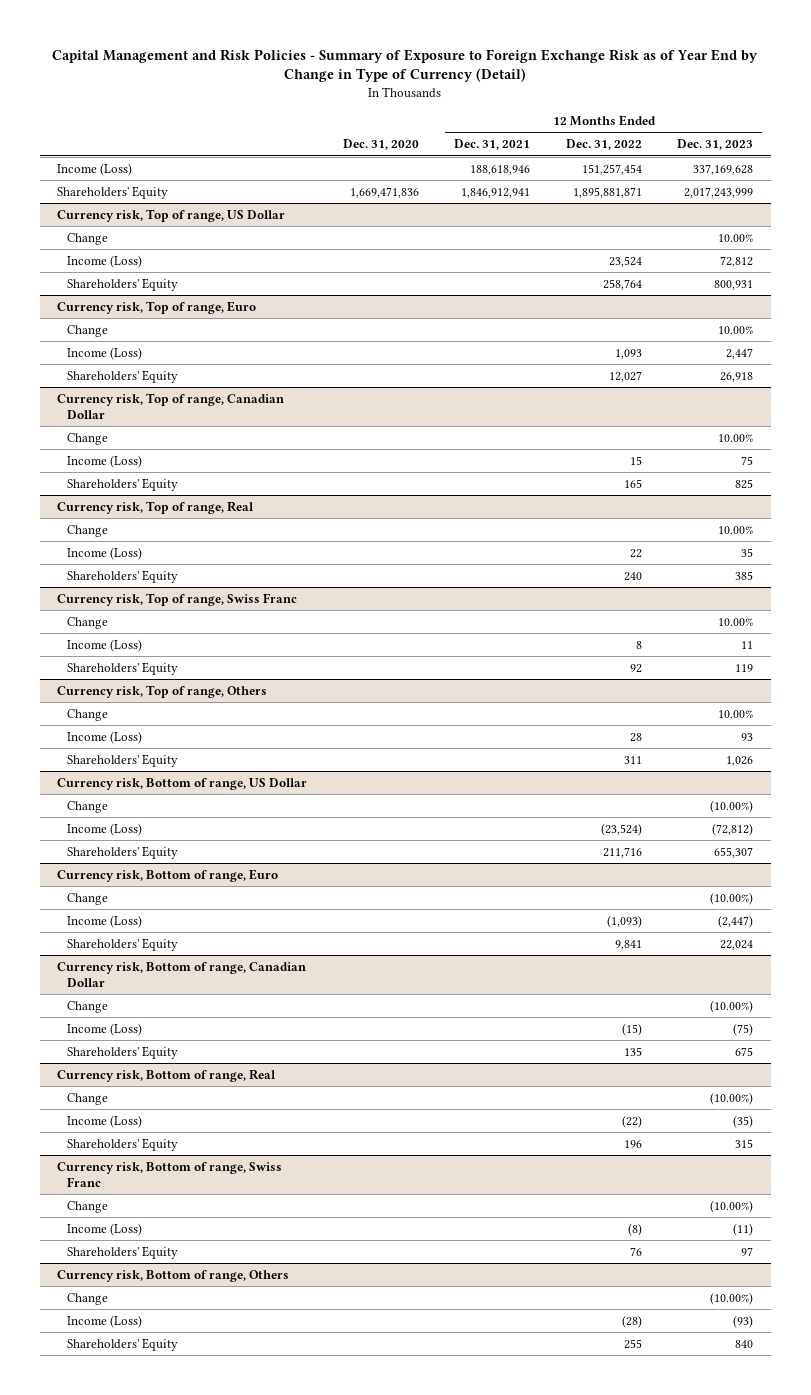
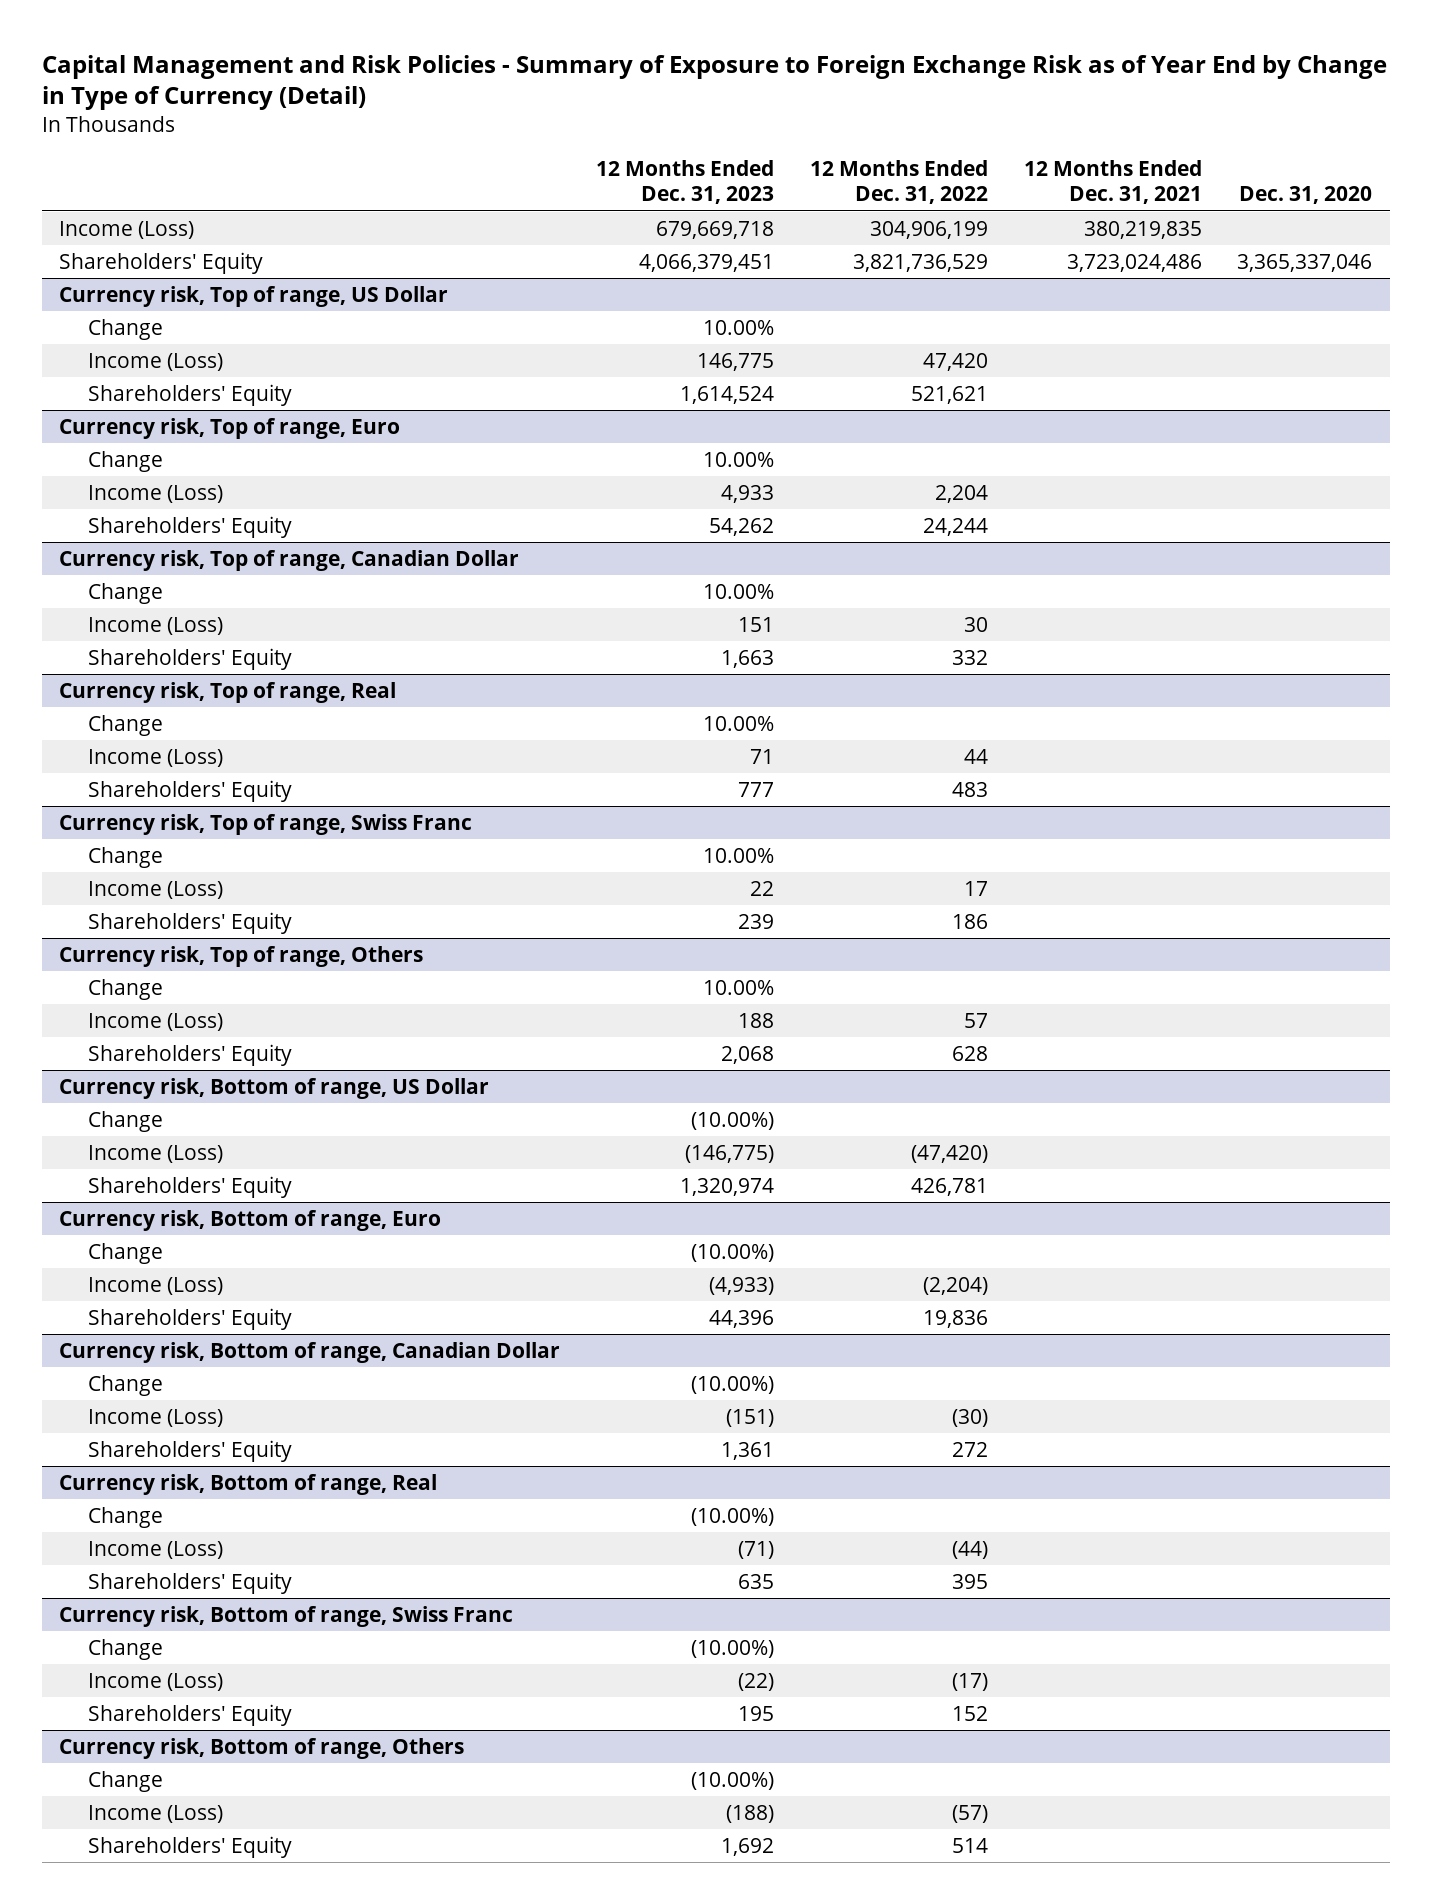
[470,164,531,175] 188,618,946 -> [1083,220,1202,239] 380,219,835
[581,163,642,175] 151,257,454 -> [869,220,988,239] 304,906,199
[693,163,754,175] 337,169,628 -> [656,220,775,239] 679,669,718
[349,186,419,198] 1,669,471,836 -> [1237,253,1373,272] 3,365,337,046
[461,187,531,198] 1,846,912,941 -> [1066,253,1202,272] 3,723,024,486
[572,186,642,198] 1,895,881,871 -> [852,253,988,272] 3,821,736,529
[684,186,754,198] 2,017,243,999 -> [639,253,775,272] 4,066,379,451
[608,255,642,267] 23,524 -> [922,352,988,371] 47,420
[720,255,754,267] 72,812 -> [697,352,775,371] 146,775
[602,278,642,290] 258,764 -> [910,385,988,404] 521,621
[714,279,754,290] 800,931 -> [680,385,775,404] 1,614,524
[614,348,642,359] 1,093 -> [934,484,988,503] 2,204
[726,347,754,359] 2,447 -> [721,484,775,503] 4,933
[608,370,642,382] 12,027 -> [922,517,988,536] 24,244
[720,371,754,382] 26,918 -> [709,517,775,536] 54,262
[629,455,642,465] 15 -> [963,616,988,632] 30
[741,455,754,465] 75 -> [738,616,775,632] 151
[623,478,642,488] 165 -> [951,649,988,665] 332
[735,478,754,489] 825 -> [721,649,775,668] 1,663
[629,548,642,558] 22 -> [963,748,988,764] 44
[741,547,754,557] 35 -> [750,748,775,764] 71
[623,571,642,581] 240 -> [951,781,988,797] 483
[735,570,754,580] 385 -> [738,781,775,797] 777
[635,640,642,649] 8 -> [963,880,988,896] 17
[741,640,754,649] 11 -> [750,880,775,896] 22
[629,663,642,673] 92 -> [951,913,988,929] 186
[735,663,754,672] 119 -> [738,913,775,929] 239
[629,732,642,742] 28 -> [963,1012,988,1028] 57
[741,732,754,741] 93 -> [738,1012,775,1028] 188
[623,755,642,764] 311 -> [951,1045,988,1061] 628
[726,755,754,766] 1,026 -> [721,1045,775,1064] 2,068
[600,822,642,836] (23,524) -> [910,1144,988,1163] (47,420)
[712,822,754,836] (72,812) -> [685,1144,775,1163] (146,775)
[602,846,642,858] 211,716 -> [910,1177,988,1196] 426,781
[714,846,754,858] 655,307 -> [680,1177,775,1196] 1,320,974
[606,914,642,928] (1,093) -> [922,1276,988,1295] (2,204)
[718,914,754,928] (2,447) -> [709,1276,775,1295] (4,933)
[614,939,642,950] 9,841 -> [922,1309,988,1328] 19,836
[720,939,754,950] 22,024 -> [709,1309,775,1328] 44,396
[621,1022,642,1036] (15) -> [951,1408,988,1427] (30)
[733,1022,754,1036] (75) -> [726,1408,775,1427] (151)
[623,1046,642,1056] 135 -> [951,1441,988,1457] 272
[735,1046,754,1056] 675 -> [721,1441,775,1460] 1,361
[621,1114,642,1128] (22) -> [951,1540,988,1559] (44)
[733,1114,754,1128] (35) -> [738,1540,775,1559] (71)
[623,1139,642,1148] 196 -> [951,1573,988,1589] 395
[735,1138,754,1148] 315 -> [738,1573,775,1589] 635
[627,1222,642,1236] (8) -> [951,1672,988,1691] (17)
[733,1222,754,1236] (11) -> [738,1672,775,1691] (22)
[629,1246,642,1256] 76 -> [951,1705,988,1721] 152
[741,1246,754,1256] 97 -> [738,1705,775,1721] 195
[621,1314,642,1328] (28) -> [951,1804,988,1823] (57)
[733,1314,754,1328] (93) -> [726,1804,775,1823] (188)
[623,1338,642,1349] 255 -> [951,1837,988,1853] 514
[735,1339,754,1348] 840 -> [721,1837,775,1856] 1,692

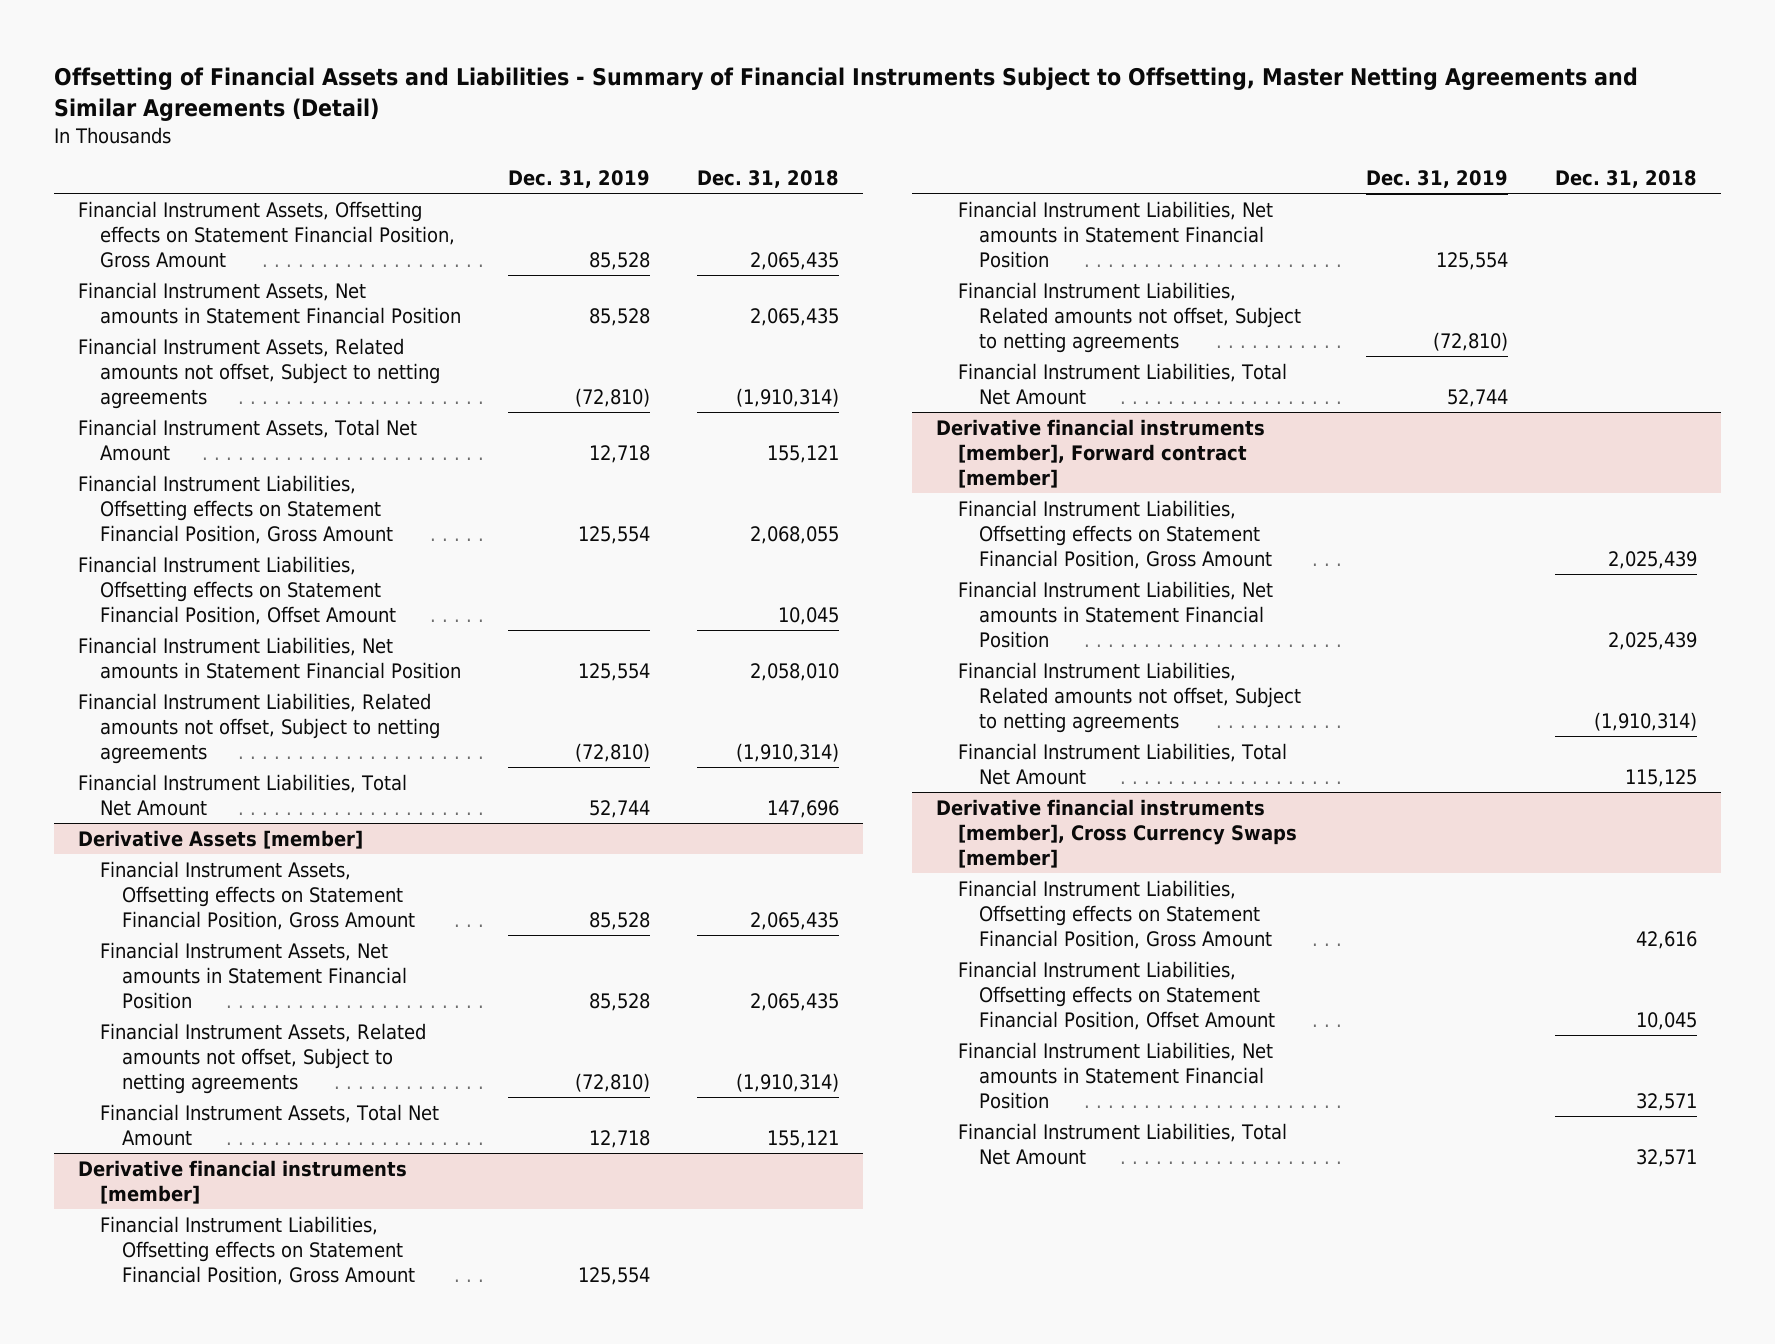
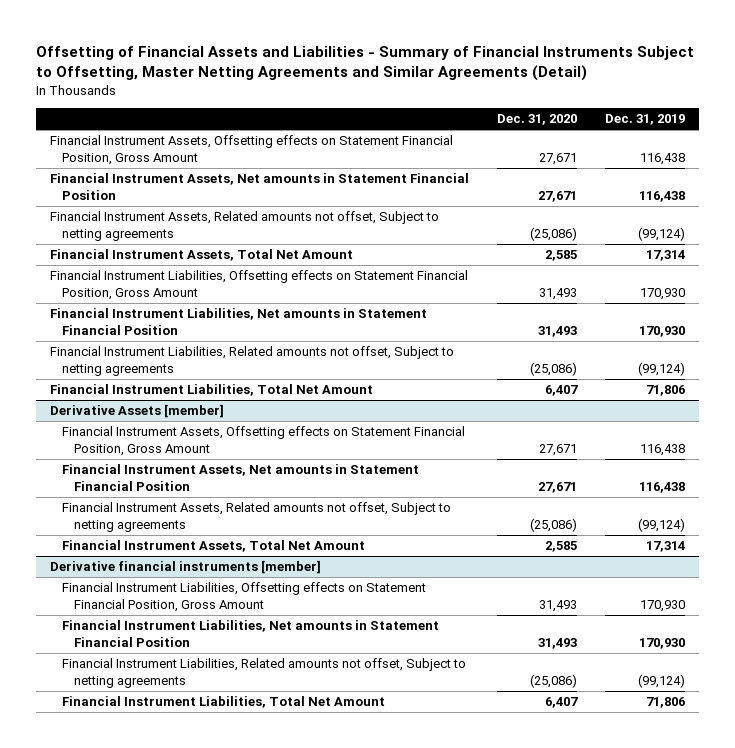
[697,169,840,188] Dec. 31, 2018 -> none
none -> [497,114,578,126] Dec. 31, 2020
[78,555,396,625] Financial Instrument Liabilities, Offsetting effects on Statement Financial Position, Offset Amount -> none
[588,251,650,270] 85,528 -> [640,153,686,166] 116,438
[588,307,650,326] 85,528 -> [639,191,686,203] 116,438
[574,387,650,407] (72,810) -> [638,227,686,242] (99,124)
[588,444,650,463] 12,718 -> [646,250,686,262] 17,314
[577,525,650,544] 125,554 -> [640,288,686,301] 170,930
[577,662,650,681] 125,554 -> [639,326,686,338] 170,930
[574,742,650,762] (72,810) -> [638,362,686,377] (99,124)
[588,799,650,818] 52,744 -> [646,385,686,397] 71,806
[588,911,650,930] 85,528 -> [640,444,686,457] 116,438
[588,992,650,1011] 85,528 -> [639,482,686,494] 116,438
[574,1072,650,1092] (72,810) -> [638,518,686,533] (99,124)
[588,1129,650,1148] 12,718 -> [646,541,686,553] 17,314
[935,418,1265,488] Derivative financial instruments [member], Forward contract [member] -> none
[957,499,1273,569] Financial Instrument Liabilities, Offsetting effects on Statement Financial Position, Gross Amount -> none
[957,580,1273,648] Financial Instrument Liabilities, Net amounts in Statement Financial Position -> none
[957,661,1302,733] Financial Instrument Liabilities, Related amounts not offset, Subject to netting agreements -> none
[957,742,1287,785] Financial Instrument Liabilities, Total Net Amount -> none
[935,798,1297,868] Derivative financial instruments [member], Cross Currency Swaps [member] -> none
[957,879,1273,949] Financial Instrument Liabilities, Offsetting effects on Statement Financial Position, Gross Amount -> none
[957,960,1276,1030] Financial Instrument Liabilities, Offsetting effects on Statement Financial Position, Offset Amount -> none
[957,1041,1273,1109] Financial Instrument Liabilities, Net amounts in Statement Financial Position -> none
[957,1122,1287,1165] Financial Instrument Liabilities, Total Net Amount -> none
[577,1266,650,1285] 125,554 -> [640,600,686,613] 170,930
[1435,251,1508,270] 125,554 -> [639,638,686,650] 170,930
[1432,331,1508,351] (72,810) -> [638,674,686,689] (99,124)
[1446,388,1508,407] 52,744 -> [646,697,686,709] 71,806

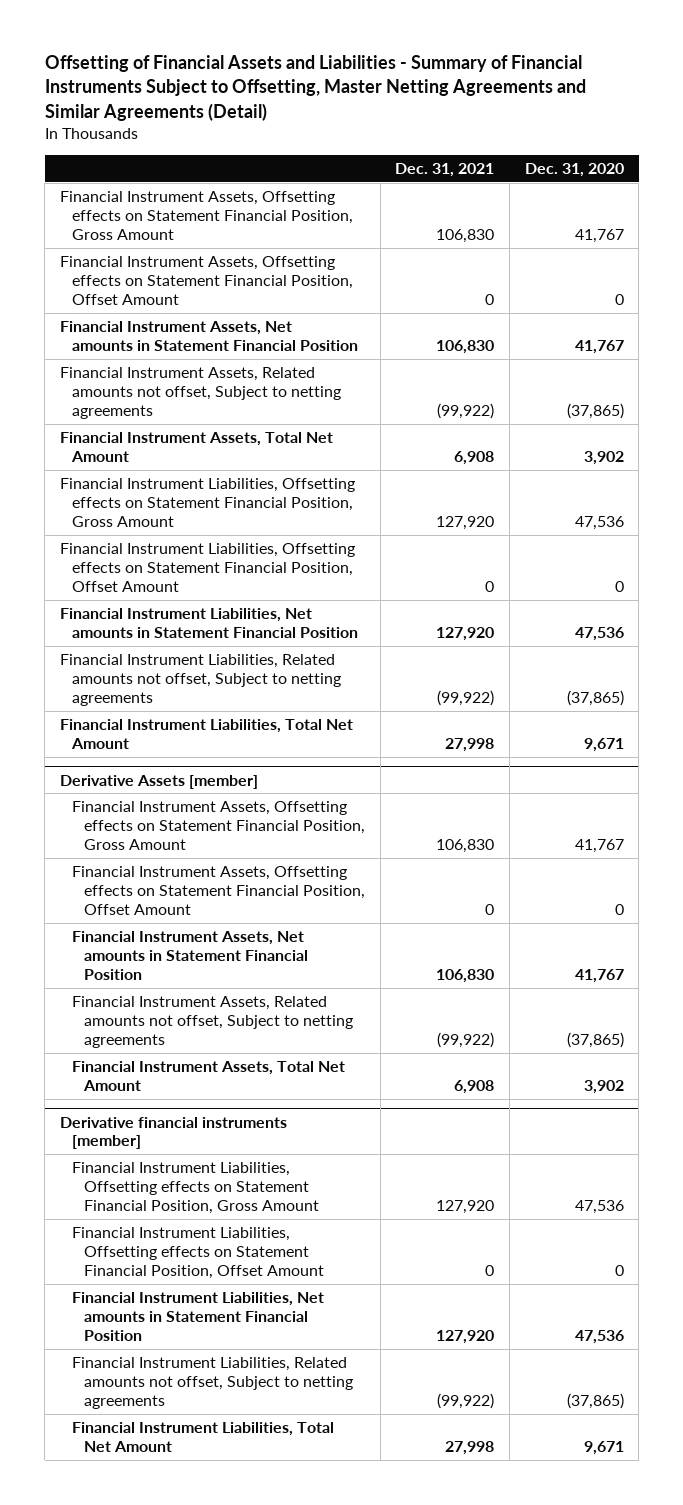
[605,114,686,126] Dec. 31, 2019 -> none
none -> [395,162,495,177] Dec. 31, 2021
[539,153,578,166] 27,671 -> [574,228,624,243] 41,767
none -> [59,256,353,305] Financial Instrument Assets, Offsetting effects on Statement Financial Position, Offset Amount
[538,191,578,203] 27,671 -> [574,339,624,354] 41,767
[530,227,578,242] (25,086) -> [566,402,624,419] (37,865)
[545,250,578,262] 2,585 -> [583,450,624,465] 3,902
[539,288,578,301] 31,493 -> [574,515,624,530] 47,536
none -> [59,543,355,592] Financial Instrument Liabilities, Offsetting effects on Statement Financial Position, Offset Amount
[538,326,578,338] 31,493 -> [574,626,624,641] 47,536
[530,362,578,377] (25,086) -> [566,689,624,706] (37,865)
[545,385,579,397] 6,407 -> [583,737,624,752] 9,671
[539,444,578,457] 27,671 -> [574,838,624,853] 41,767
none -> [71,866,366,915] Financial Instrument Assets, Offsetting effects on Statement Financial Position, Offset Amount
[538,482,578,494] 27,671 -> [574,968,624,983] 41,767
[530,518,578,533] (25,086) -> [566,1031,624,1048] (37,865)
[545,541,578,553] 2,585 -> [583,1079,624,1094] 3,902
[539,600,578,613] 31,493 -> [574,1199,624,1214] 47,536
none -> [71,1227,325,1279] Financial Instrument Liabilities, Offsetting effects on Statement Financial Position, Offset Amount
[538,638,578,650] 31,493 -> [574,1329,624,1344] 47,536
[530,674,578,689] (25,086) -> [566,1392,624,1409] (37,865)
[545,697,579,709] 6,407 -> [583,1440,624,1455] 9,671

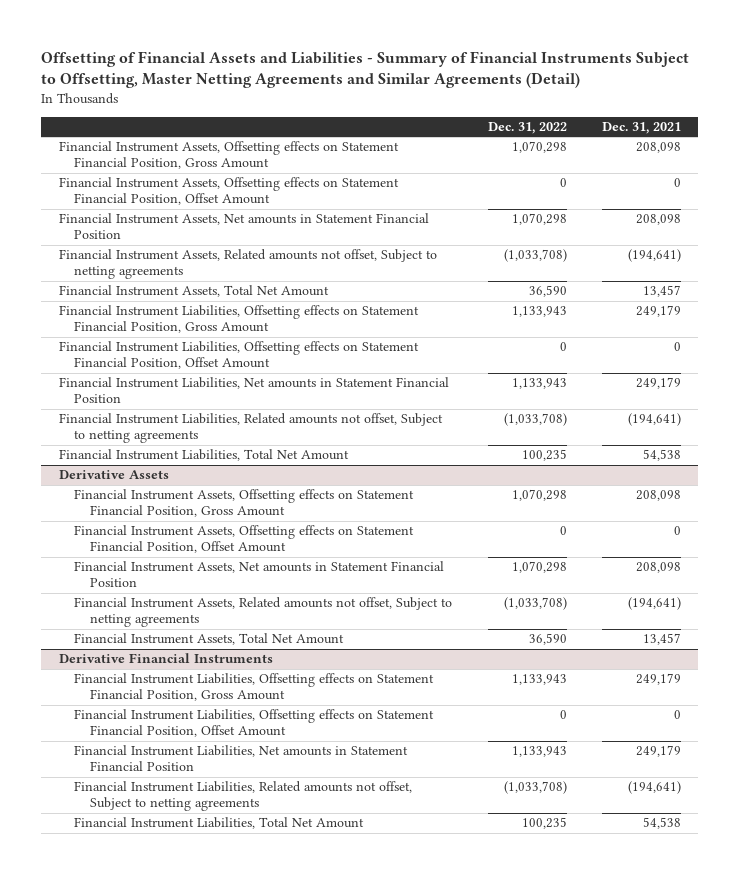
[524,162,624,177] Dec. 31, 2020 -> none
none -> [487,122,567,135] Dec. 31, 2022
[436,228,495,243] 106,830 -> [635,142,681,154] 208,098
[436,339,495,354] 106,830 -> [635,214,681,226] 208,098
[437,402,495,419] (99,922) -> [627,249,681,263] (194,641)
[454,450,495,465] 6,908 -> [642,285,681,298] 13,457
[436,515,495,530] 127,920 -> [635,305,681,318] 249,179
[436,626,495,641] 127,920 -> [635,377,681,390] 249,179
[437,689,495,706] (99,922) -> [627,413,681,427] (194,641)
[445,737,495,752] 27,998 -> [642,449,681,462] 54,538
[59,774,258,789] Derivative Assets [member] -> [58,470,169,480] Derivative Assets
[436,838,495,853] 106,830 -> [635,490,681,502] 208,098
[436,968,495,983] 106,830 -> [635,562,681,574] 208,098
[437,1031,495,1048] (99,922) -> [627,597,681,611] (194,641)
[454,1079,495,1094] 6,908 -> [642,633,681,646] 13,457
[59,1116,287,1150] Derivative financial instruments [member] -> [58,653,273,664] Derivative Financial Instruments
[436,1199,495,1214] 127,920 -> [635,673,681,686] 249,179
[436,1329,495,1344] 127,920 -> [635,745,681,758] 249,179
[437,1392,495,1409] (99,922) -> [627,781,681,795] (194,641)
[445,1440,495,1455] 27,998 -> [642,817,681,830] 54,538

